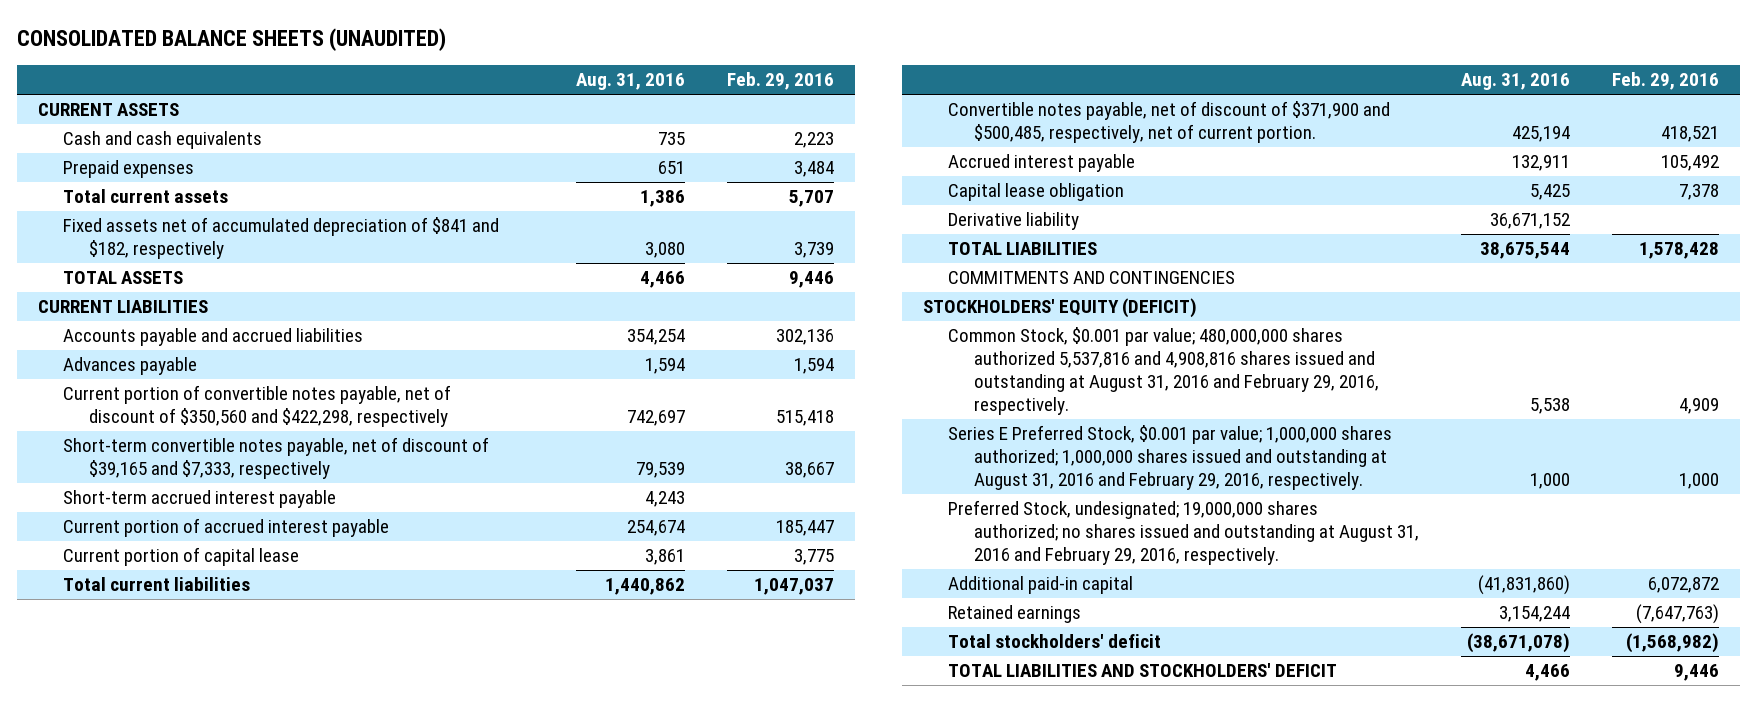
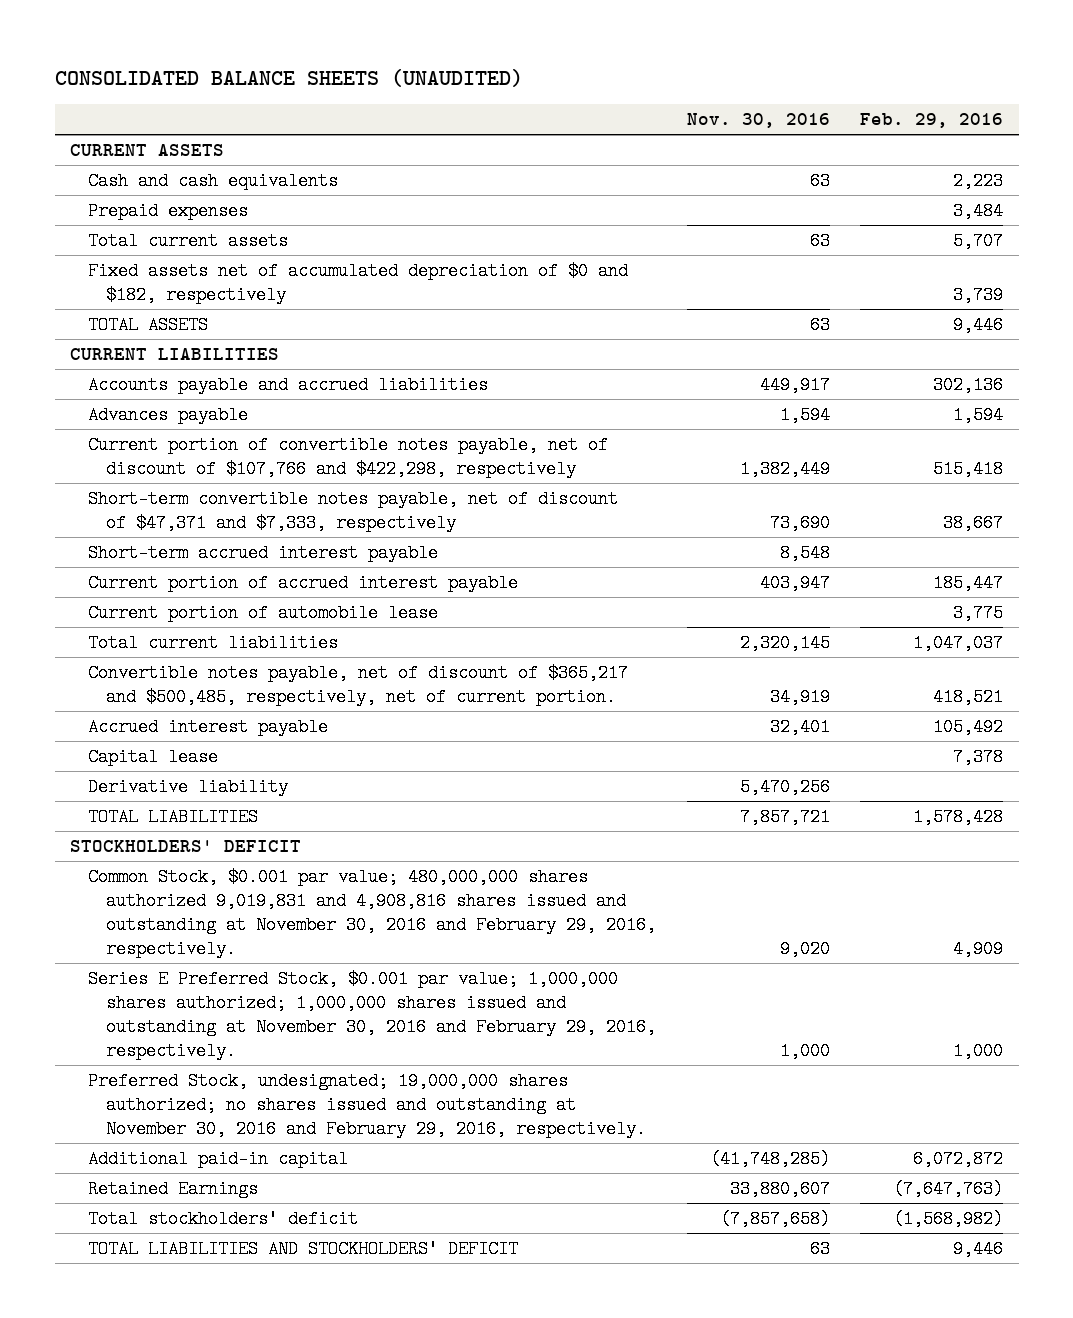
[575,73,685,91] Aug. 31, 2016 -> none
none -> [686,113,830,129] Nov. 30, 2016
[63,217,500,260] Fixed assets net of accumulated depreciation of $841 and $182, respectively -> [88,261,629,304] Fixed assets net of accumulated depreciation of $0 and $182, respectively
[63,385,452,428] Current portion of convertible notes payable, net of discount of $350,560 and $422,298, respectively -> [88,435,609,478] Current portion of convertible notes payable, net of discount of $107,766 and $422,298, respectively
[63,437,490,480] Short-term convertible notes payable, net of discount of $39,165 and $7,333, respectively -> [88,489,619,532] Short-term convertible notes payable, net of discount of $47,371 and $7,333, respectively
[63,547,300,567] Current portion of capital lease -> [88,603,439,622] Current portion of automobile lease
[948,101,1391,144] Convertible notes payable, net of discount of $371,900 and $500,485, respectively, net of current portion. -> [88,663,629,706] Convertible notes payable, net of discount of $365,217 and $500,485, respectively, net of current portion.
[948,183,1125,202] Capital lease obligation -> [88,747,219,766] Capital lease
[948,271,1236,285] COMMITMENTS AND CONTINGENCIES -> none
[922,298,1197,319] STOCKHOLDERS' EQUITY (DEFICIT) -> [70,839,302,852] STOCKHOLDERS' DEFICIT
[948,327,1379,415] Common Stock, $0.001 par value; 480,000,000 shares authorized 5,537,816 and 4,908,816 shares issued and outstanding at August 31, 2016 and February 29, 2016, respectively. -> [88,867,657,958] Common Stock, $0.001 par value; 480,000,000 shares authorized 9,019,831 and 4,908,816 shares issued and outstanding at November 30, 2016 and February 29, 2016, respectively.
[948,425,1393,490] Series E Preferred Stock, $0.001 par value; 1,000,000 shares authorized; 1,000,000 shares issued and outstanding at August 31, 2016 and February 29, 2016, respectively. -> [88,969,657,1060] Series E Preferred Stock, $0.001 par value; 1,000,000 shares authorized; 1,000,000 shares issued and outstanding at November 30, 2016 and February 29, 2016, respectively.
[948,500,1419,565] Preferred Stock, undesignated; 19,000,000 shares authorized; no shares issued and outstanding at August 31, 2016 and February 29, 2016, respectively. -> [88,1071,647,1138] Preferred Stock, undesignated; 19,000,000 shares authorized; no shares issued and outstanding at November 30, 2016 and February 29, 2016, respectively.
[948,605,1082,624] Retained earnings -> [88,1179,259,1198] Retained Earnings

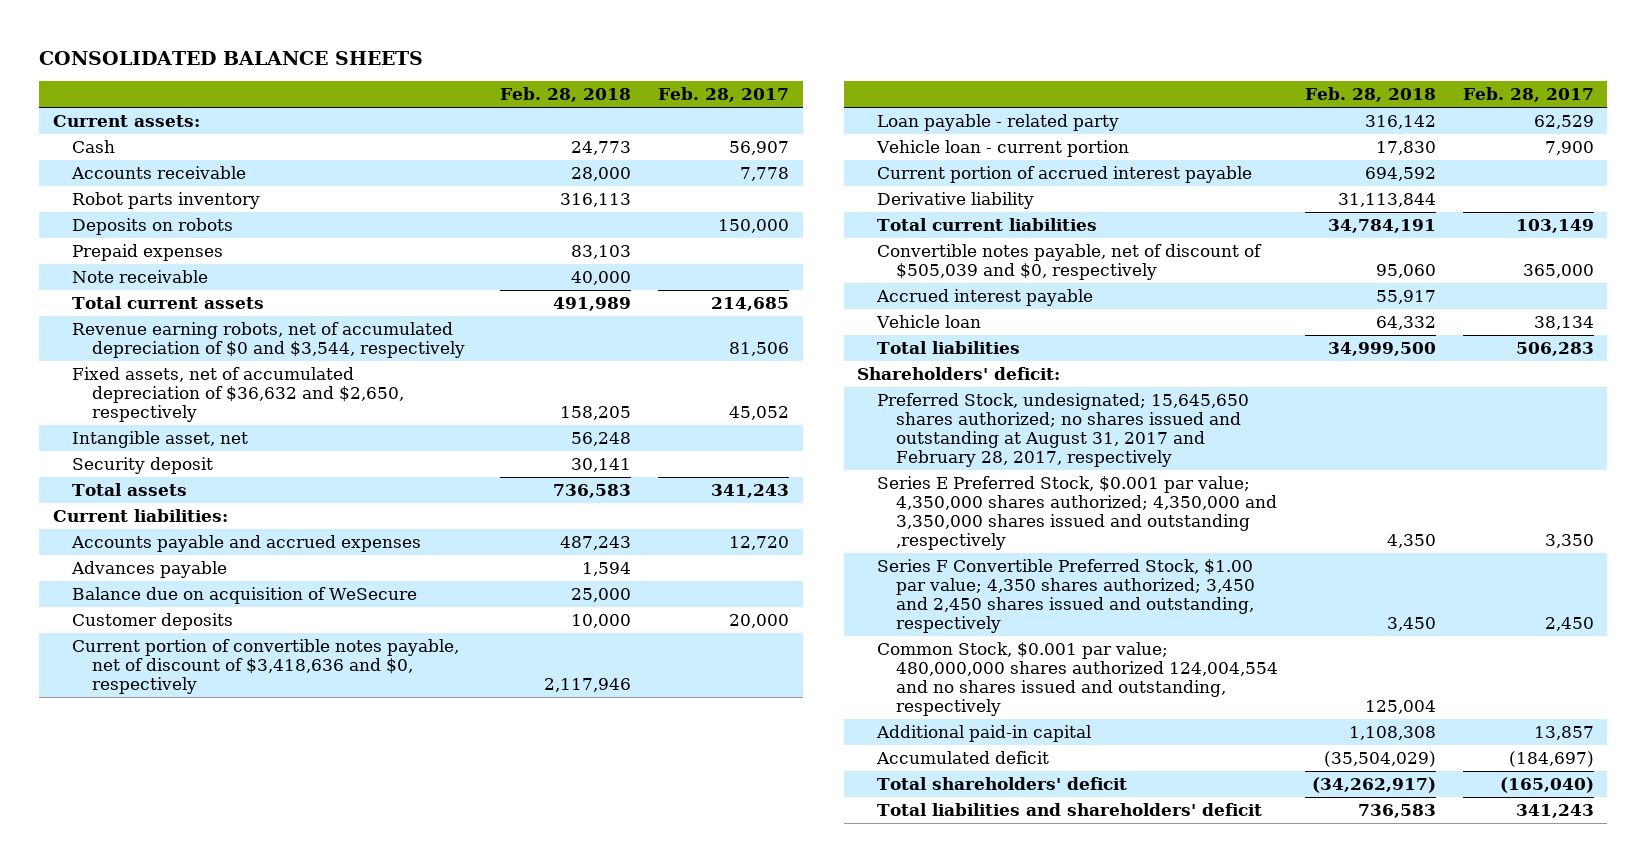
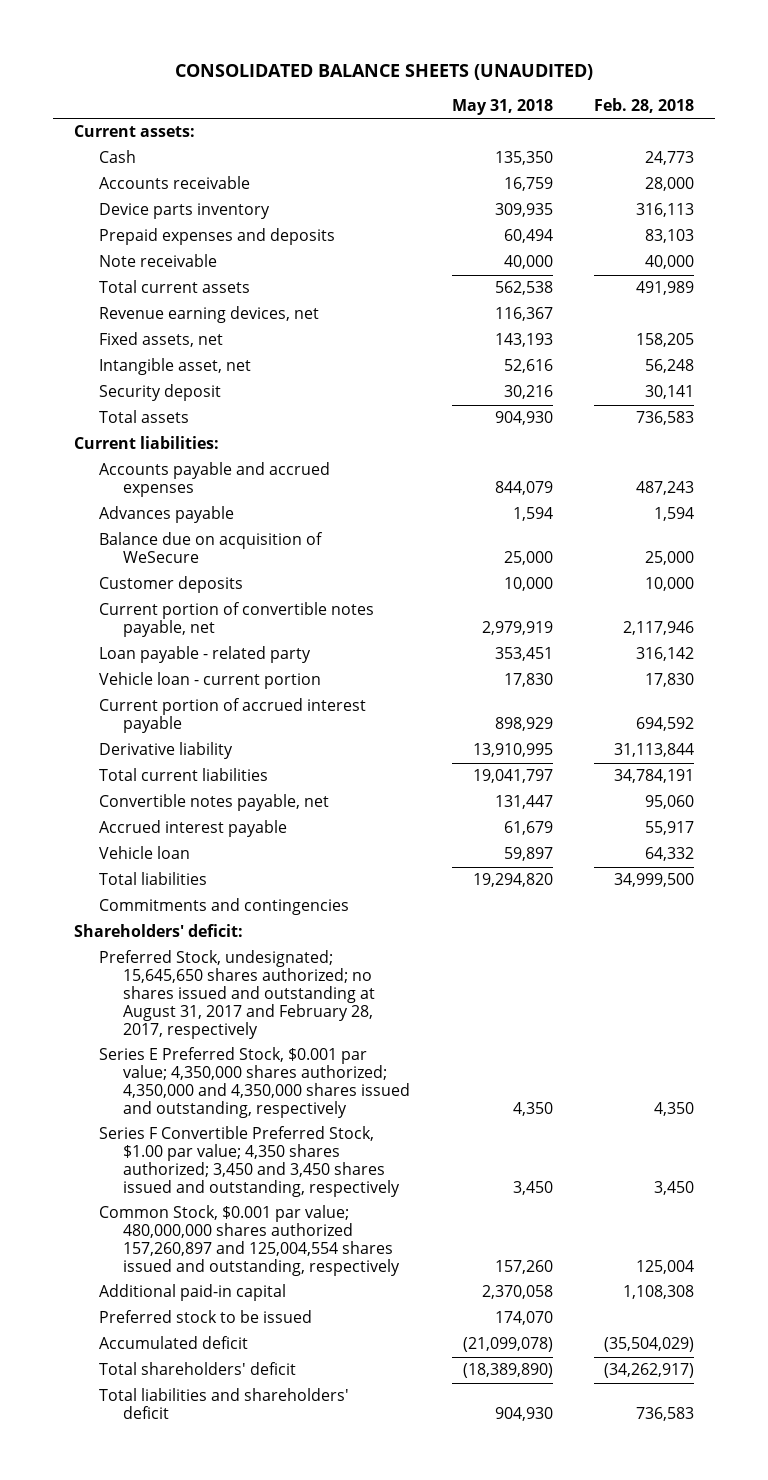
[39,50,424,65] CONSOLIDATED BALANCE SHEETS -> [175,64,594,81] CONSOLIDATED BALANCE SHEETS (UNAUDITED)
[658,87,790,103] Feb. 28, 2017 -> none
none -> [451,99,553,116] May 31, 2018
[72,217,234,235] Deposits on robots -> none
[72,191,261,209] Robot parts inventory -> [98,203,270,220] Device parts inventory
[72,243,224,261] Prepaid expenses -> [98,228,335,246] Prepaid expenses and deposits
[72,321,465,358] Revenue earning robots, net of accumulated depreciation of $0 and $3,544, respectively -> [98,306,319,324] Revenue earning devices, net
[72,366,404,422] Fixed assets, net of accumulated depreciation of $36,632 and $2,650, respectively -> [98,332,223,348] Fixed assets, net
[72,638,460,694] Current portion of convertible notes payable, net of discount of $3,418,636 and $0, respectively -> [98,602,374,638] Current portion of convertible notes payable, net
[876,243,1262,280] Convertible notes payable, net of discount of $505,039 and $0, respectively -> [98,794,329,812] Convertible notes payable, net
none -> [98,898,349,916] Commitments and contingencies
[876,475,1278,551] Series E Preferred Stock, $0.001 par value; 4,350,000 shares authorized; 4,350,000 and 3,350,000 shares issued and outstanding ,respectively -> [98,1047,411,1118] Series E Preferred Stock, $0.001 par value; 4,350,000 shares authorized; 4,350,000 and 4,350,000 shares issued and outstanding, respectively
[876,558,1256,634] Series F Convertible Preferred Stock, $1.00 par value; 4,350 shares authorized; 3,450 and 2,450 shares issued and outstanding, respectively -> [98,1126,401,1197] Series F Convertible Preferred Stock, $1.00 par value; 4,350 shares authorized; 3,450 and 3,450 shares issued and outstanding, respectively
[876,641,1279,717] Common Stock, $0.001 par value; 480,000,000 shares authorized 124,004,554 and no shares issued and outstanding, respectively -> [98,1205,401,1276] Common Stock, $0.001 par value; 480,000,000 shares authorized 157,260,897 and 125,004,554 shares issued and outstanding, respectively
none -> [98,1310,312,1324] Preferred stock to be issued

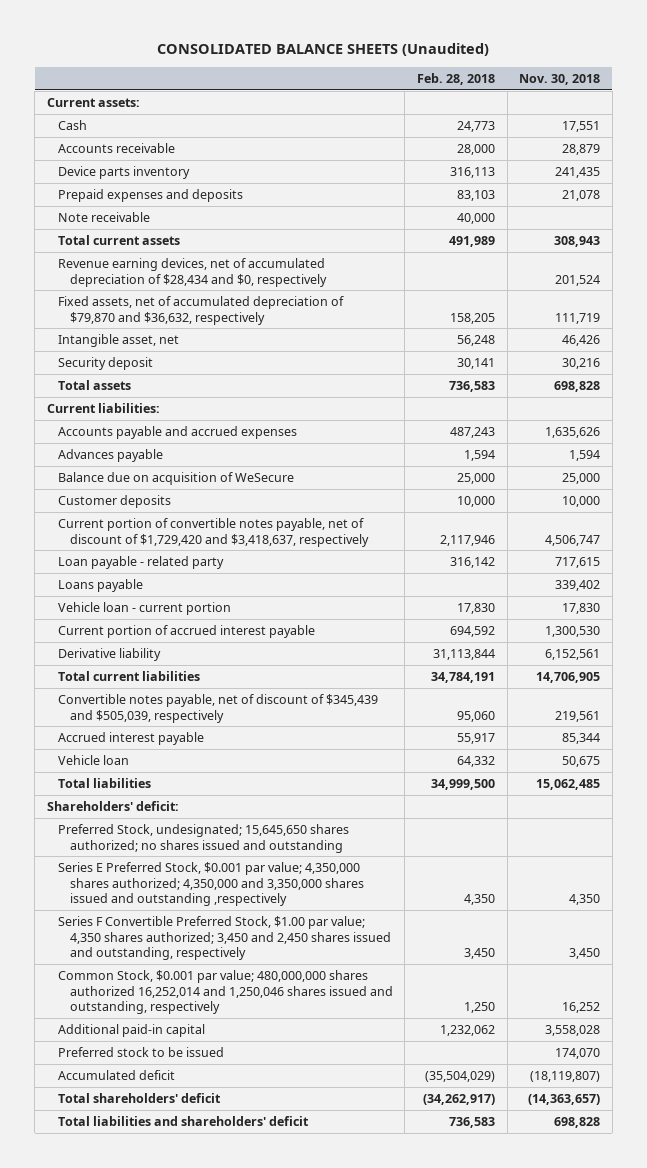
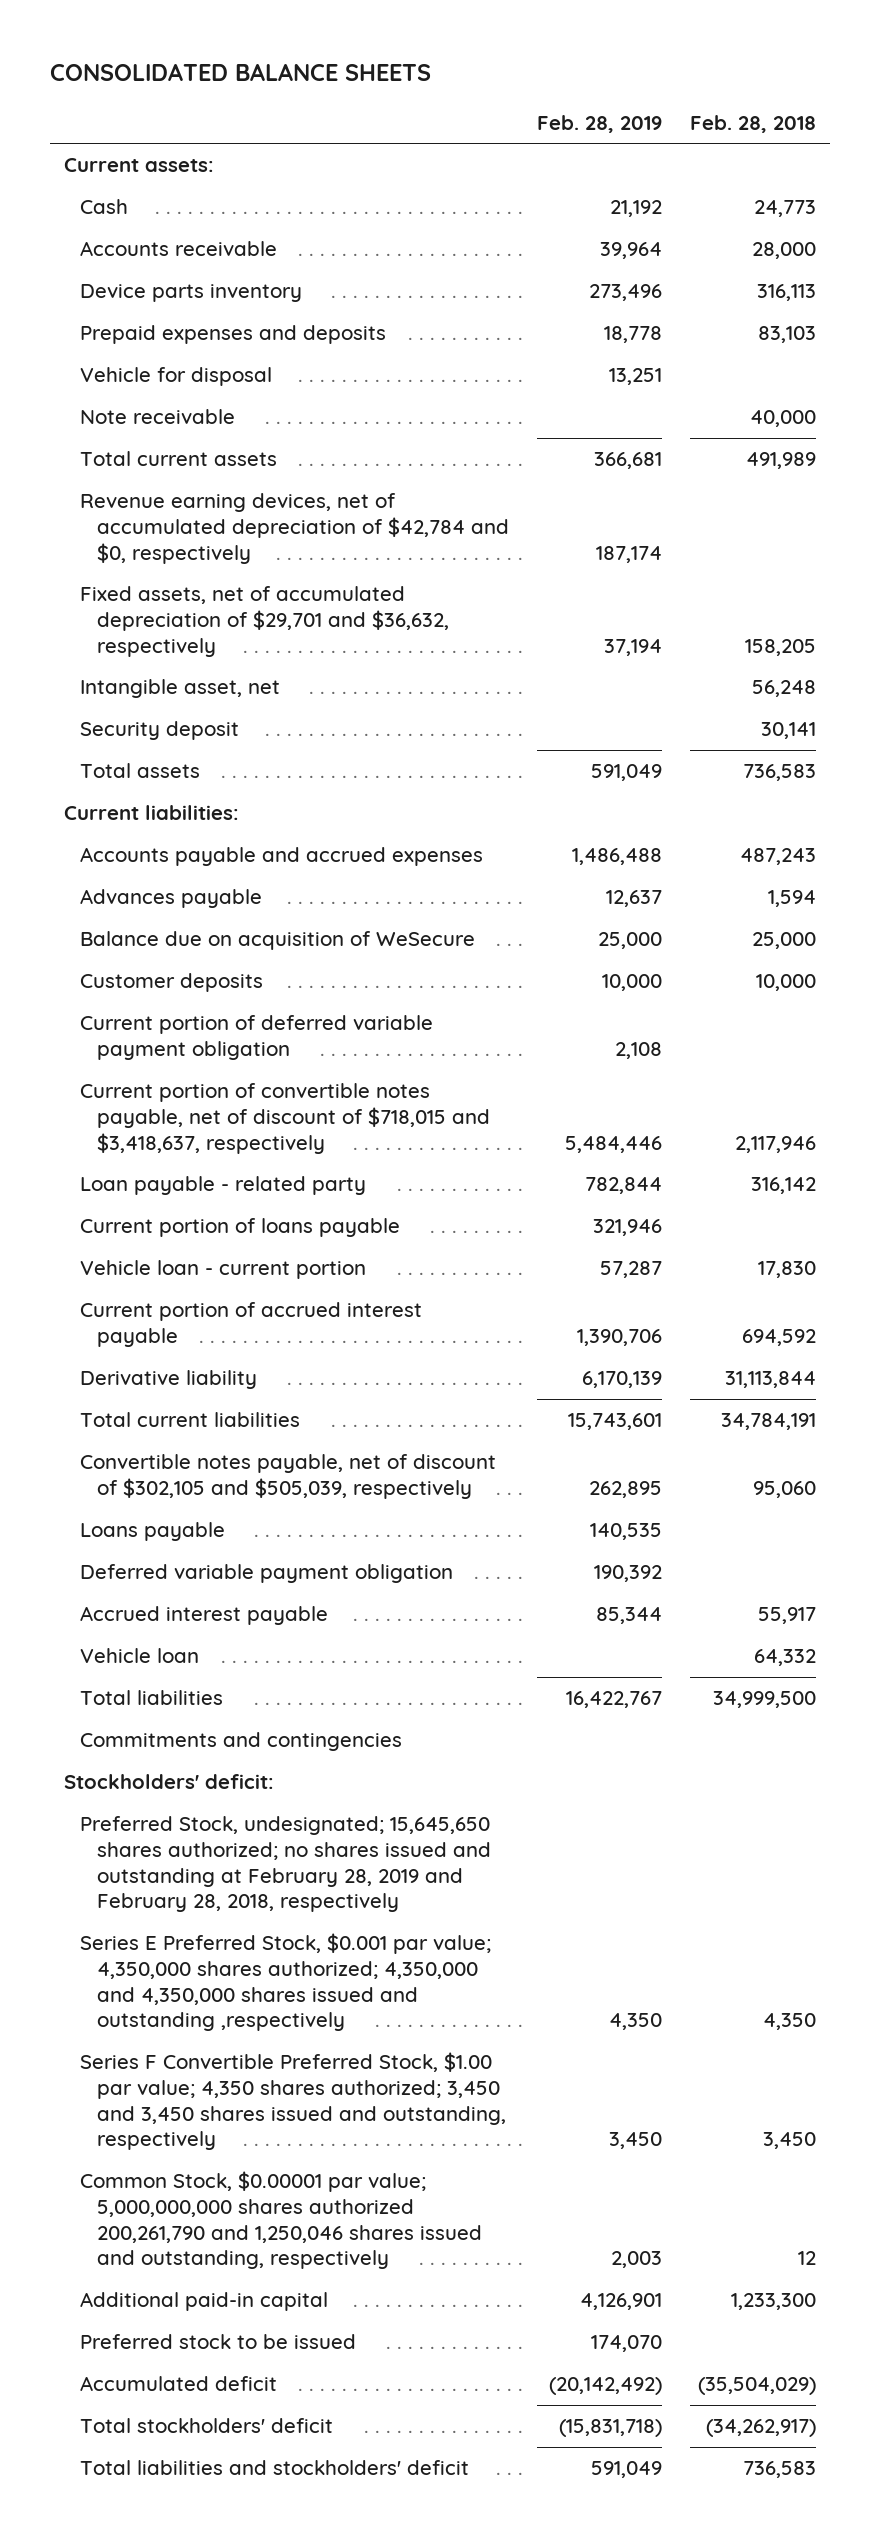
[157,43,490,57] CONSOLIDATED BALANCE SHEETS (Unaudited) -> [49,63,431,82] CONSOLIDATED BALANCE SHEETS
[519,73,601,85] Nov. 30, 2018 -> none
none -> [537,114,663,133] Feb. 28, 2019
none -> [80,367,273,387] Vehicle for disposal
[58,257,327,287] Revenue earning devices, net of accumulated depreciation of $28,434 and $0, respectively -> [80,493,510,564] Revenue earning devices, net of accumulated depreciation of $42,784 and $0, respectively
[58,295,345,325] Fixed assets, net of accumulated depreciation of $79,870 and $36,632, respectively -> [80,586,450,657] Fixed assets, net of accumulated depreciation of $29,701 and $36,632, respectively
none -> [80,1015,434,1060] Current portion of deferred variable payment obligation
[58,517,369,547] Current portion of convertible notes payable, net of discount of $1,729,420 and $3,418,637, respectively -> [80,1083,491,1154] Current portion of convertible notes payable, net of discount of $718,015 and $3,418,637, respectively
none -> [80,1218,401,1238] Current portion of loans payable
[58,693,379,723] Convertible notes payable, net of discount of $345,439 and $505,039, respectively -> [80,1454,497,1499] Convertible notes payable, net of discount of $302,105 and $505,039, respectively
[58,578,144,592] Loans payable -> [80,1522,226,1542] Loans payable
none -> [80,1564,454,1584] Deferred variable payment obligation
none -> [80,1732,403,1752] Commitments and contingencies
[46,800,179,811] Shareholders' deficit: -> [63,1774,274,1790] Stockholders' deficit:
[58,823,350,853] Preferred Stock, undesignated; 15,645,650 shares authorized; no shares issued and outstanding -> [80,1816,492,1913] Preferred Stock, undesignated; 15,645,650 shares authorized; no shares issued and outstanding at February 28, 2019 and February 28, 2018, respectively
[58,861,364,907] Series E Preferred Stock, $0.001 par value; 4,350,000 shares authorized; 4,350,000 and 3,350,000 shares issued and outstanding ,respectively -> [80,1933,492,2032] Series E Preferred Stock, $0.001 par value; 4,350,000 shares authorized; 4,350,000 and 4,350,000 shares issued and outstanding ,respectively
[58,915,391,961] Series F Convertible Preferred Stock, $1.00 par value; 4,350 shares authorized; 3,450 and 2,450 shares issued and outstanding, respectively -> [80,2052,507,2151] Series F Convertible Preferred Stock, $1.00 par value; 4,350 shares authorized; 3,450 and 3,450 shares issued and outstanding, respectively
[58,969,393,1015] Common Stock, $0.001 par value; 480,000,000 shares authorized 16,252,014 and 1,250,046 shares issued and outstanding, respectively -> [80,2171,483,2270] Common Stock, $0.00001 par value; 5,000,000,000 shares authorized 200,261,790 and 1,250,046 shares issued and outstanding, respectively
[464,1002,496,1014] 1,250 -> [797,2251,816,2266] 12
[440,1024,496,1036] 1,232,062 -> [730,2293,816,2311] 1,233,300
[58,1092,222,1103] Total shareholders' deficit -> [80,2418,334,2434] Total stockholders' deficit
[58,1115,310,1126] Total liabilities and shareholders' deficit -> [80,2460,470,2476] Total liabilities and stockholders' deficit

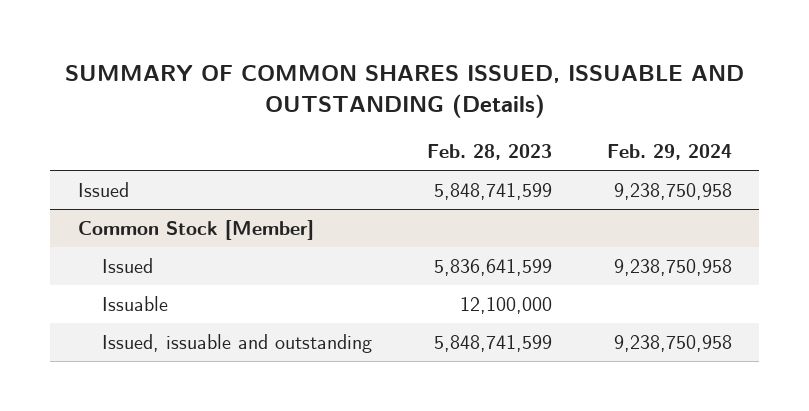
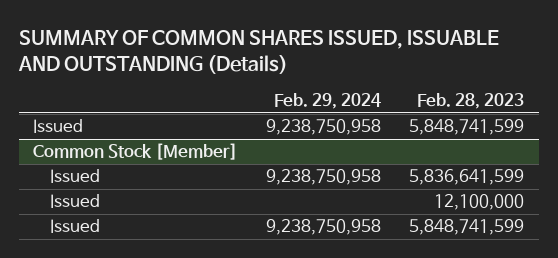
[101,296,168,312] Issuable -> [49,194,100,209] Issued
[101,334,372,354] Issued, issuable and outstanding -> [49,219,100,234] Issued

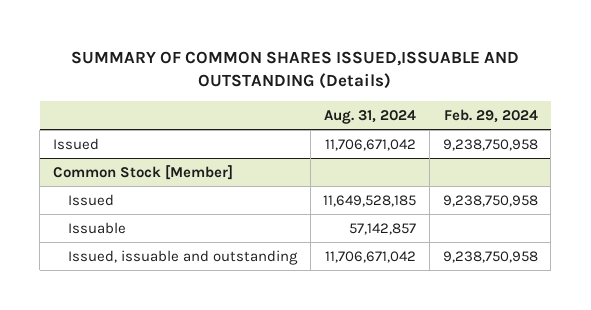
[18,30,500,75] SUMMARY OF COMMON SHARES ISSUED, ISSUABLE AND OUTSTANDING (Details) -> [71,50,520,90] SUMMARY OF COMMON SHARES ISSUED,ISSUABLE AND OUTSTANDING (Details)
[417,93,525,110] Feb. 28, 2023 -> none
none -> [324,109,417,124] Aug. 31, 2024
[49,194,100,209] Issued -> [67,221,126,234] Issuable
[49,219,100,234] Issued -> [67,249,298,265] Issued, issuable and outstanding

